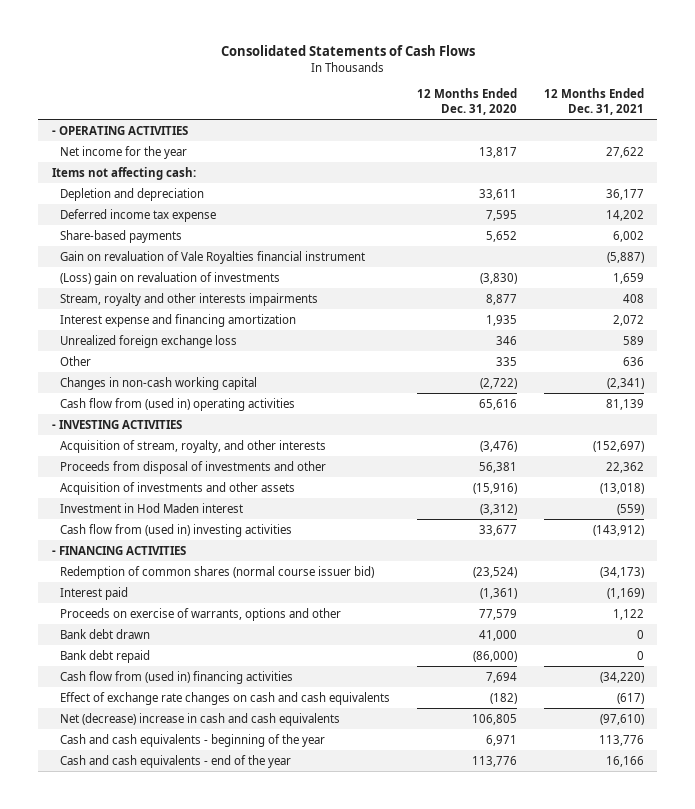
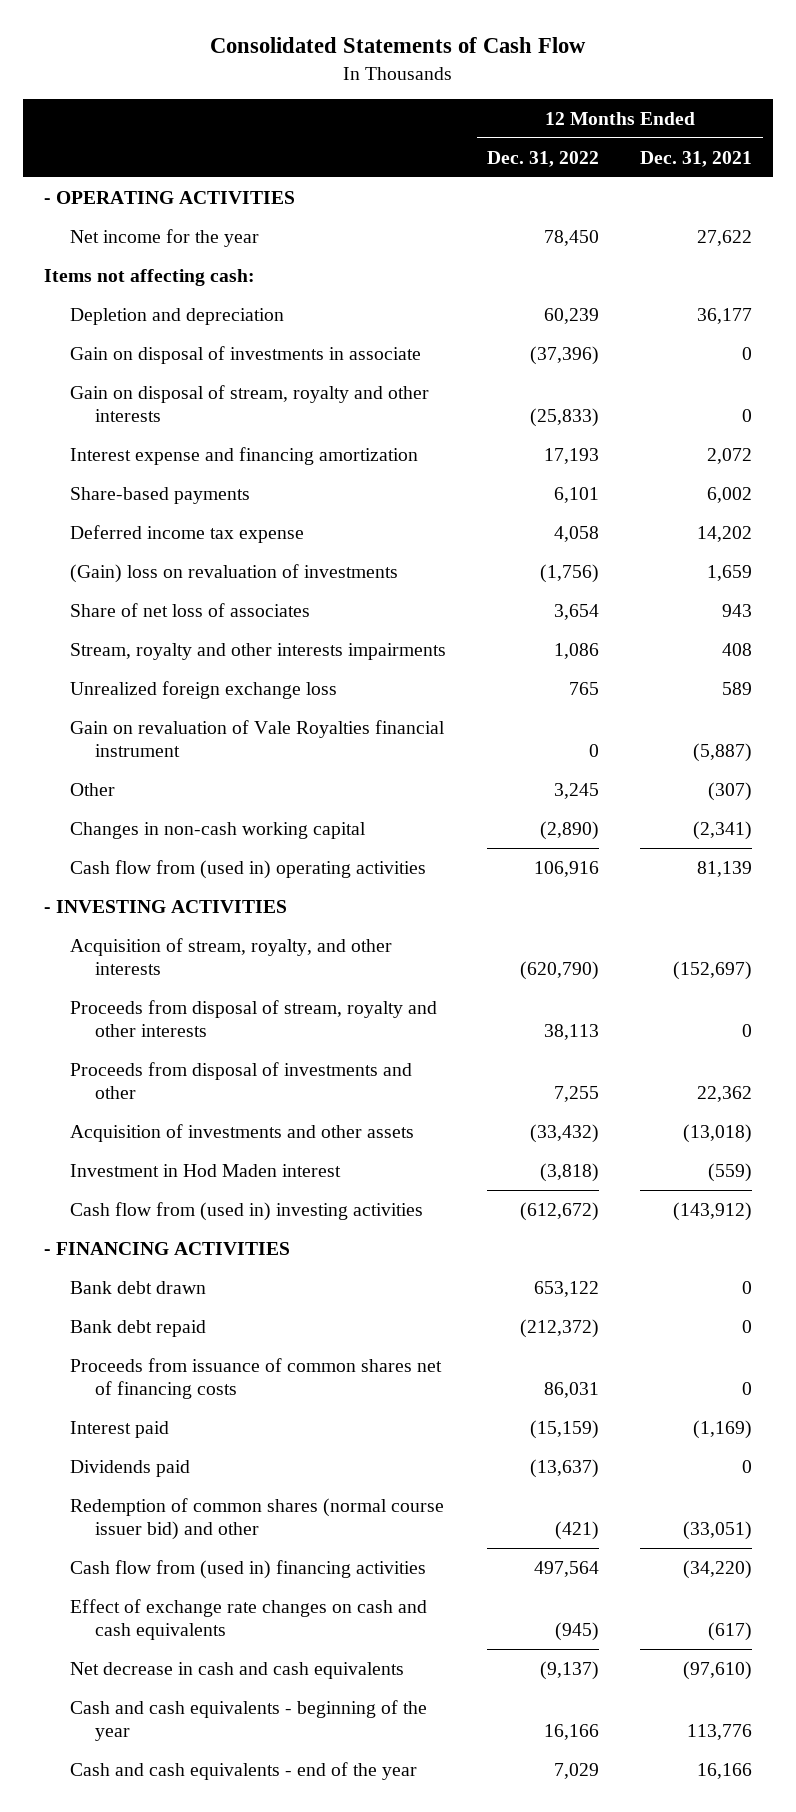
[220,45,475,57] Consolidated Statements of Cash Flows -> [210,37,587,54] Consolidated Statements of Cash Flow
[416,87,517,115] 12 Months Ended Dec. 31, 2020 -> none
none -> [487,150,600,167] Dec. 31, 2022
none -> [69,345,421,364] Gain on disposal of investments in associate
none -> [69,384,429,422] Gain on disposal of stream, royalty and other interests
[59,313,296,327] Interest expense and financing amortization -> [69,446,418,465] Interest expense and financing amortization
[59,208,216,222] Deferred income tax expense -> [69,524,304,543] Deferred income tax expense
[59,271,280,285] (Loss) gain on revaluation of investments -> [69,563,398,583] (Gain) loss on revaluation of investments
none -> [69,602,310,617] Share of net loss of associates
[59,250,365,264] Gain on revaluation of Vale Royalties financial instrument -> [69,719,445,757] Gain on revaluation of Vale Royalties financial instrument
[622,356,644,366] 636 -> [708,781,753,801] (307)
none -> [69,999,437,1037] Proceeds from disposal of stream, royalty and other interests
[59,565,374,579] Redemption of common shares (normal course issuer bid) -> none
[59,607,341,621] Proceeds on exercise of warrants, options and other -> none
none -> [69,1357,442,1399] Proceeds from issuance of common shares net of financing costs
[59,586,128,600] Interest paid -> [69,1420,169,1438] Interest paid
none -> [69,1459,190,1477] Dividends paid
none -> [69,1497,444,1540] Redemption of common shares (normal course issuer bid) and other
[59,712,340,726] Net (decrease) increase in cash and cash equivalents -> [69,1661,404,1679] Net decrease in cash and cash equivalents

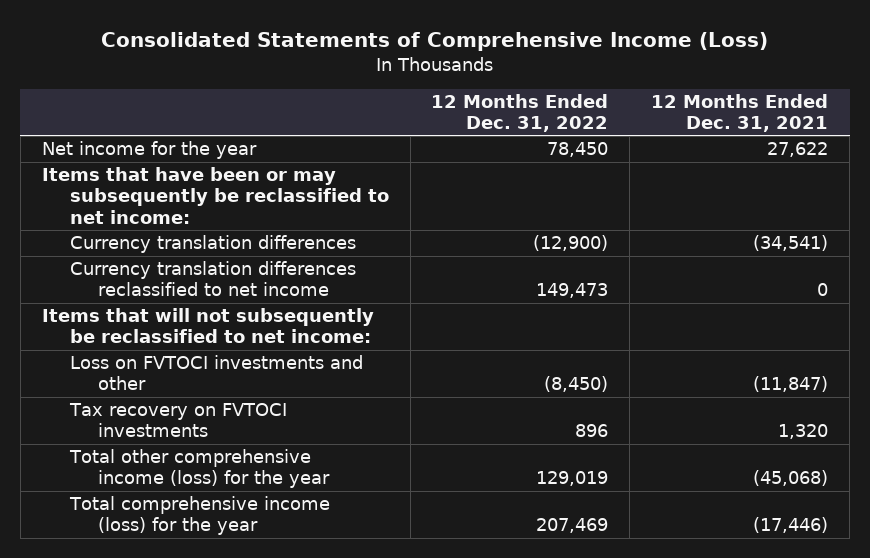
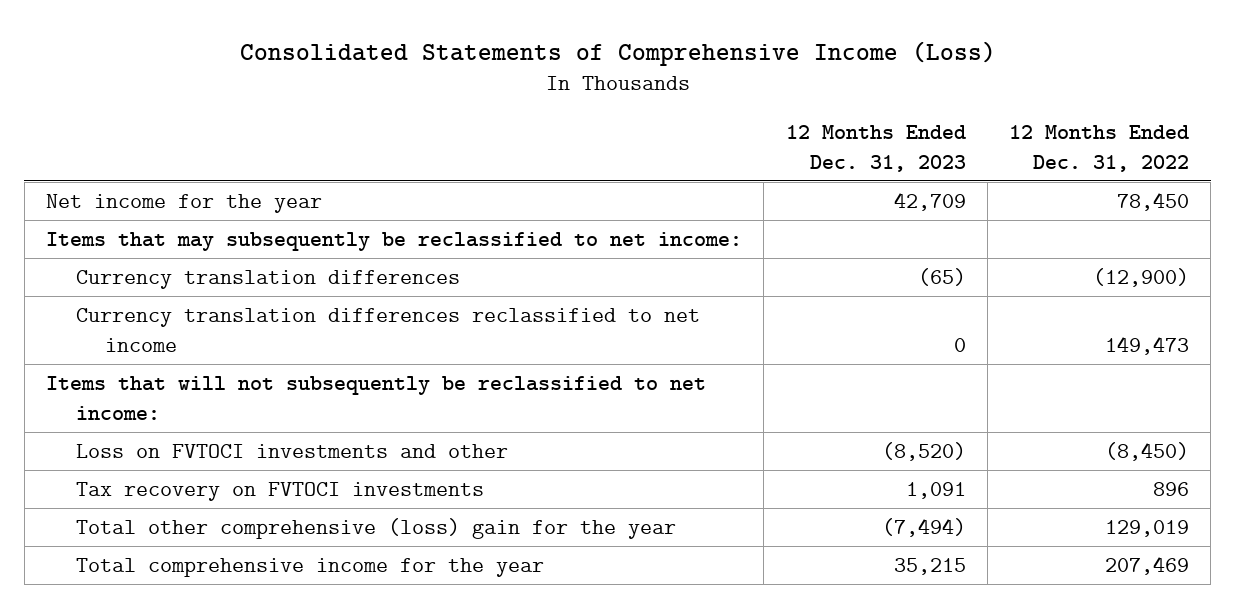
[651,93,829,132] 12 Months Ended Dec. 31, 2021 -> none
none -> [785,125,966,172] 12 Months Ended Dec. 31, 2023
[41,167,389,224] Items that have been or may subsequently be reclassified to net income: -> [45,232,742,252] Items that may subsequently be reclassified to net income:
[68,449,330,489] Total other comprehensive income (loss) for the year -> [75,518,676,540] Total other comprehensive (loss) gain for the year
[68,496,330,536] Total comprehensive income (loss) for the year -> [75,558,544,578] Total comprehensive income for the year

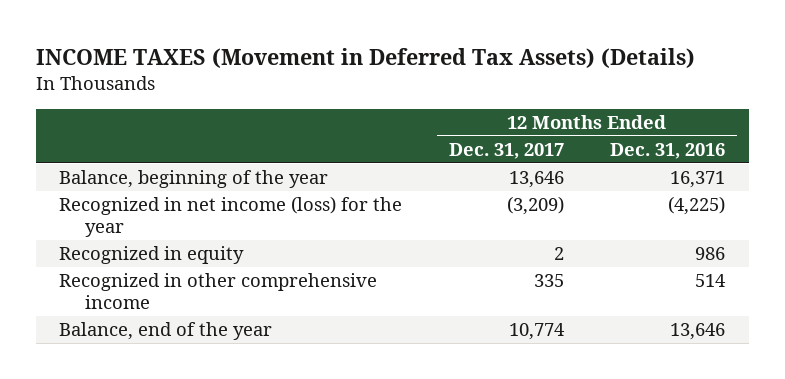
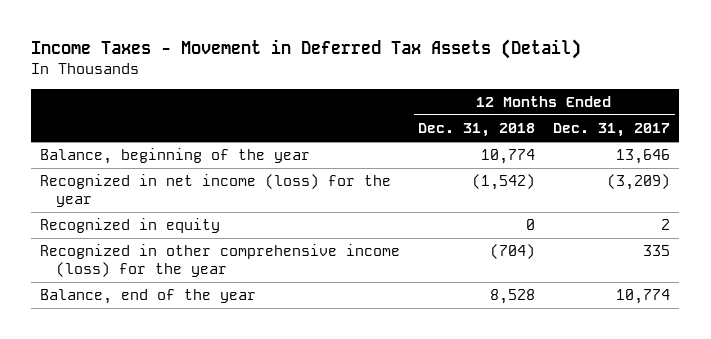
[36,47,696,68] INCOME TAXES (Movement in Deferred Tax Assets) (Details) -> [31,39,582,60] Income Taxes - Movement in Deferred Tax Assets (Detail)
[610,142,726,159] Dec. 31, 2016 -> none
none -> [418,123,536,138] Dec. 31, 2018
[59,273,378,310] Recognized in other comprehensive income -> [40,244,401,278] Recognized in other comprehensive income (loss) for the year

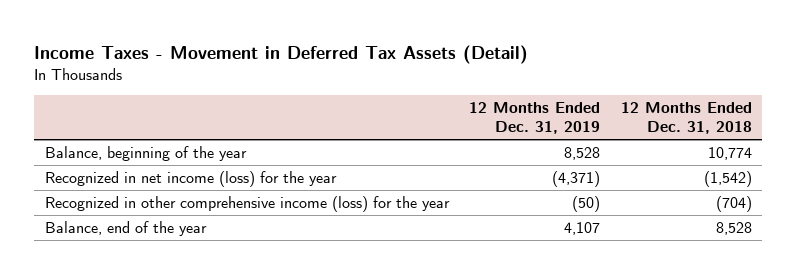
[553,123,671,138] Dec. 31, 2017 -> none
none -> [469,102,601,135] 12 Months Ended Dec. 31, 2019
[40,218,221,234] Recognized in equity -> none

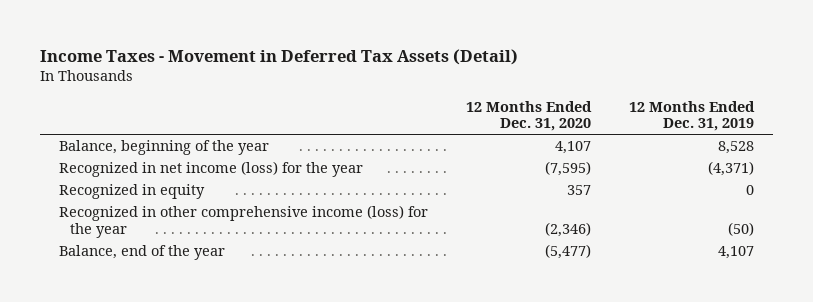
[621,102,753,135] 12 Months Ended Dec. 31, 2018 -> none
none -> [465,100,592,132] 12 Months Ended Dec. 31, 2020
none -> [58,184,205,200] Recognized in equity

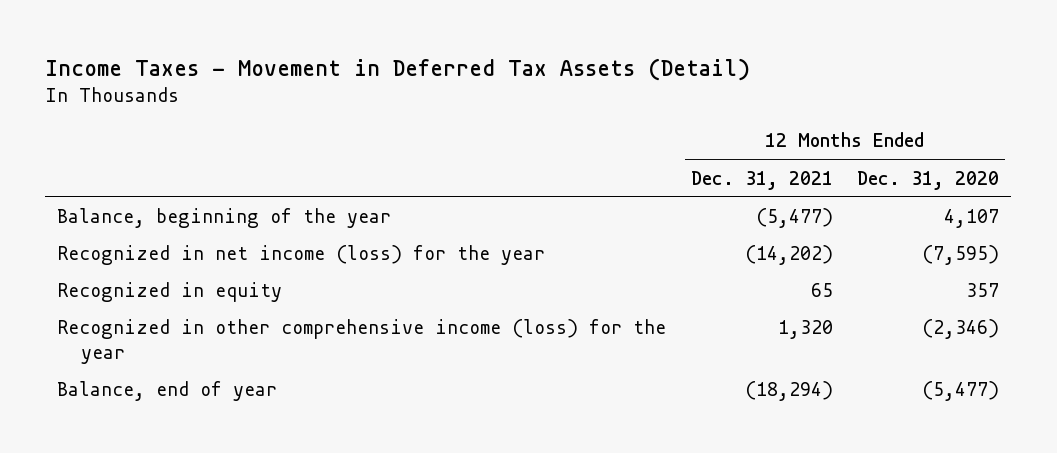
[629,100,756,132] 12 Months Ended Dec. 31, 2019 -> none
none -> [690,170,833,190] Dec. 31, 2021
[58,245,225,261] Balance, end of the year -> [57,381,278,402] Balance, end of year

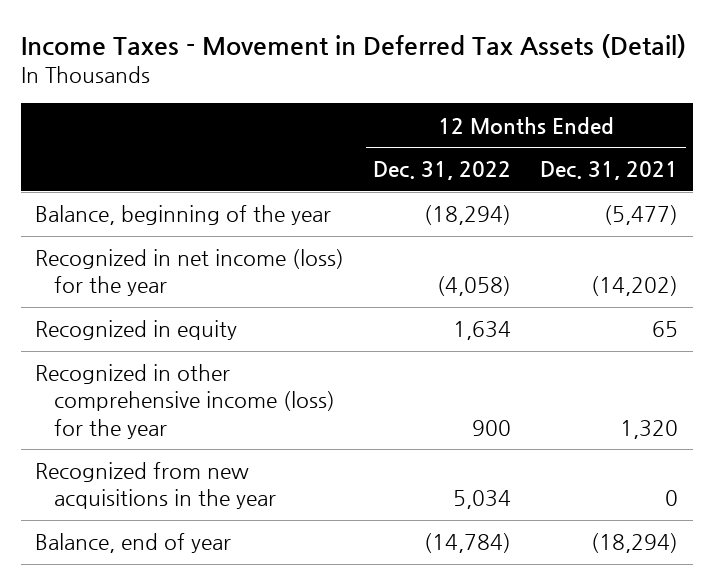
[857,170,1000,190] Dec. 31, 2020 -> none
none -> [373,161,512,181] Dec. 31, 2022
none -> [35,462,276,510] Recognized from new acquisitions in the year

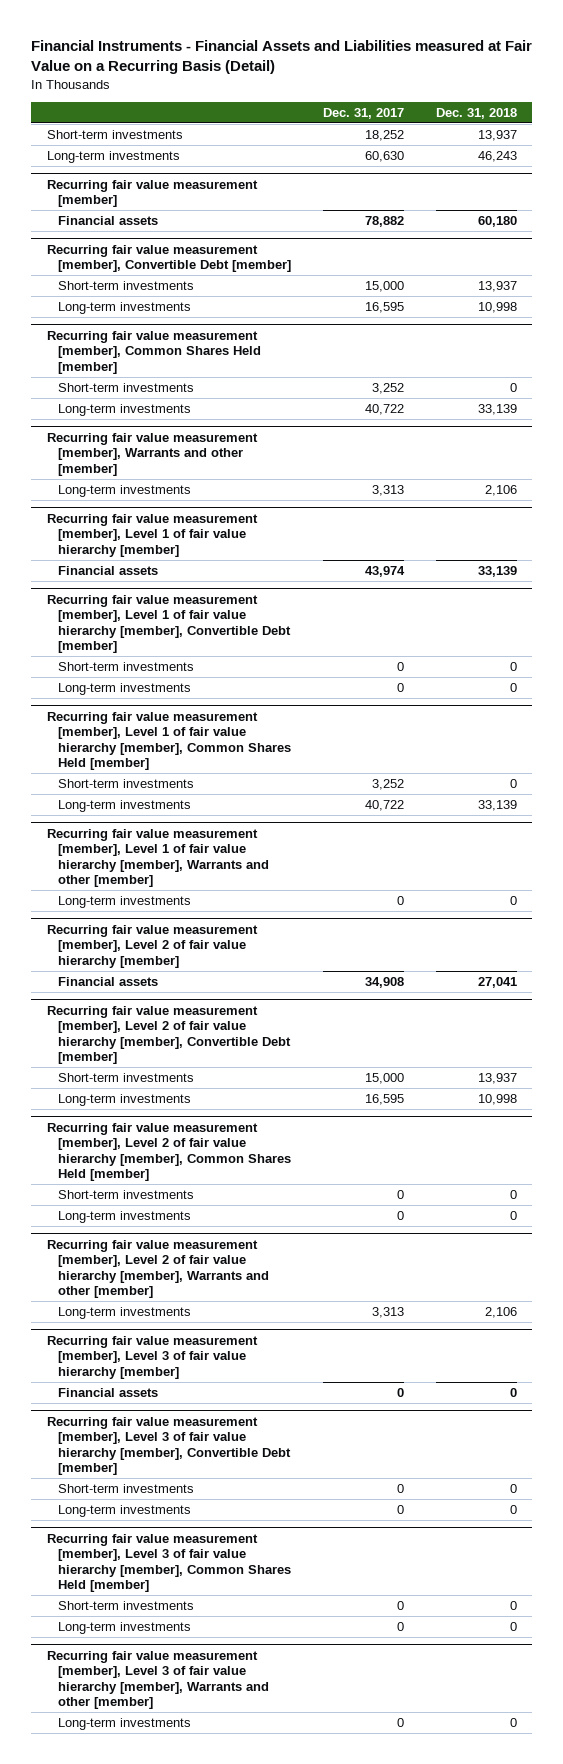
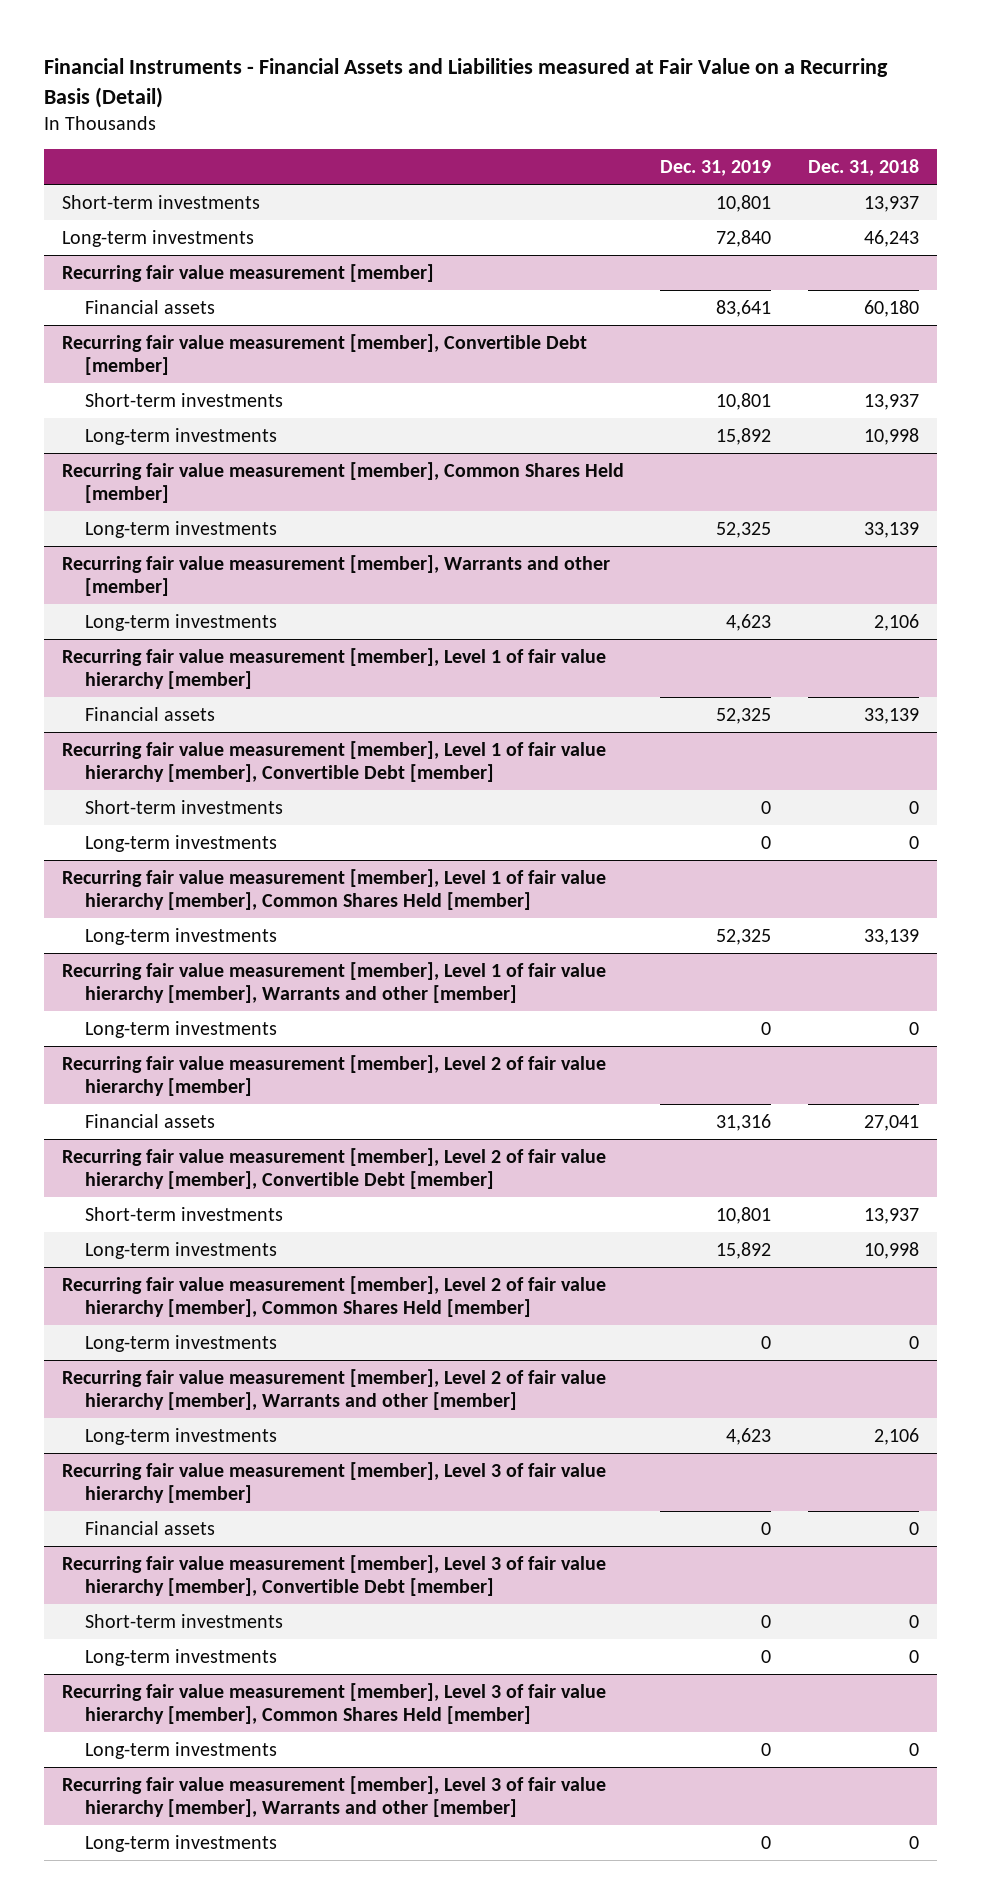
[322,107,404,119] Dec. 31, 2017 -> none
none -> [660,160,772,177] Dec. 31, 2019
[58,383,195,393] Short-term investments -> none
[58,779,195,789] Short-term investments -> none
[58,1190,195,1200] Short-term investments -> none
[58,1601,195,1611] Short-term investments -> none

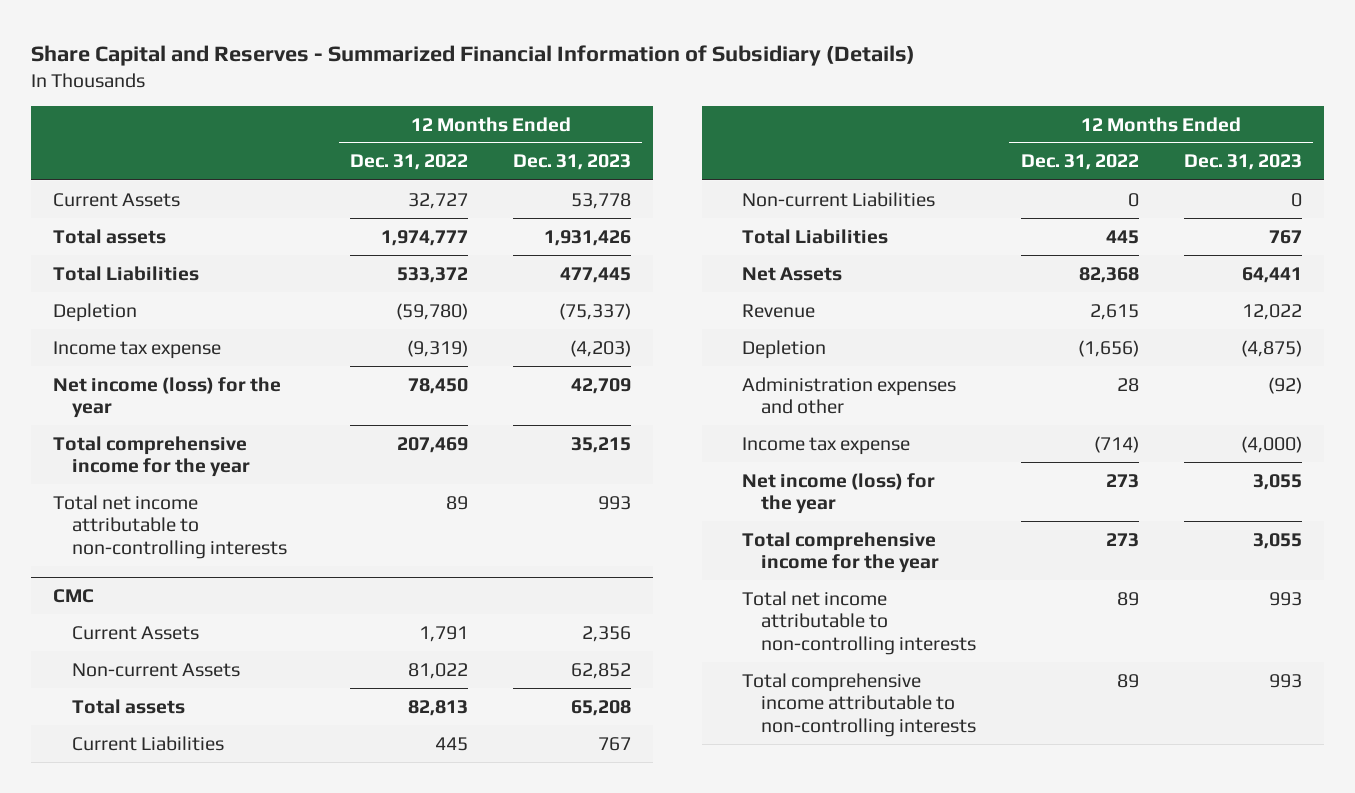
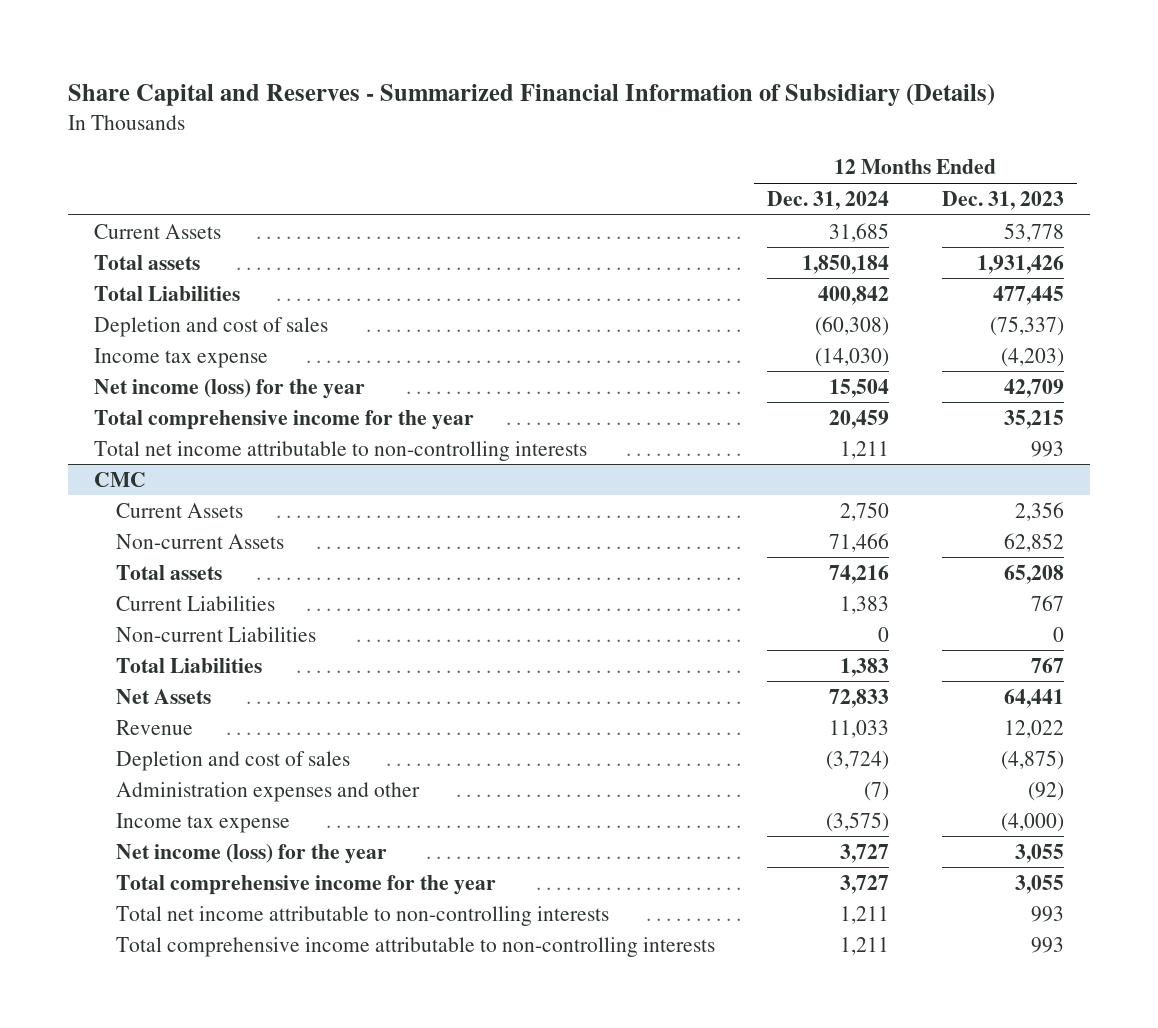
[350,154,469,171] Dec. 31, 2022 -> none
none -> [767,190,890,210] Dec. 31, 2024
[53,302,138,322] Depletion -> [94,316,329,337] Depletion and cost of sales
[742,339,827,359] Depletion -> [115,750,350,771] Depletion and cost of sales

